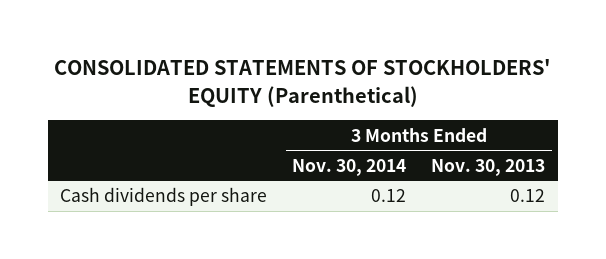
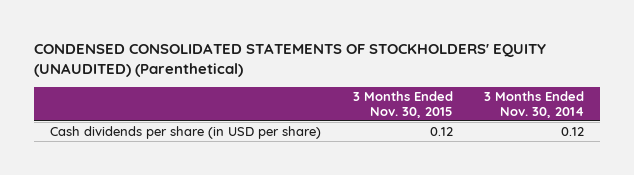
[53,59,551,107] CONSOLIDATED STATEMENTS OF STOCKHOLDERS' EQUITY (Parenthetical) -> [33,42,546,77] CONDENSED CONSOLIDATED STATEMENTS OF STOCKHOLDERS' EQUITY (UNAUDITED) (Parenthetical)
[431,158,546,176] Nov. 30, 2013 -> none
none -> [352,90,453,119] 3 Months Ended Nov. 30, 2015
[60,187,268,207] Cash dividends per share -> [49,125,321,139] Cash dividends per share (in USD per share)

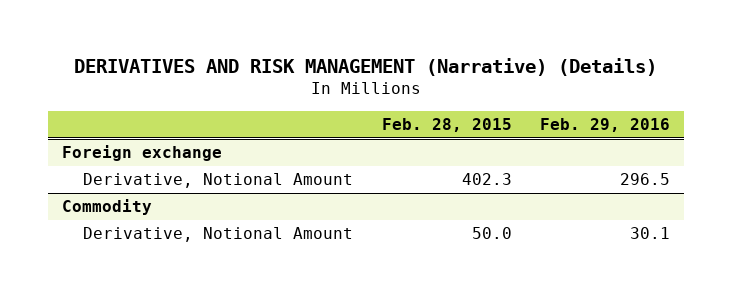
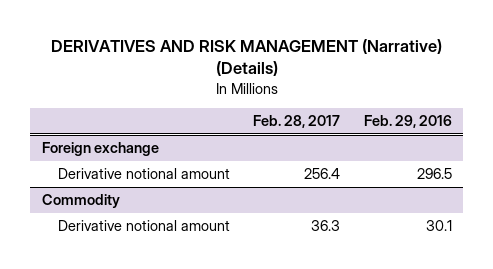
[381,117,512,132] Feb. 28, 2015 -> none
none -> [253,114,341,128] Feb. 28, 2017
[83,173,354,189] Derivative, Notional Amount -> [57,168,230,180] Derivative notional amount
[83,227,354,243] Derivative, Notional Amount -> [57,220,230,232] Derivative notional amount

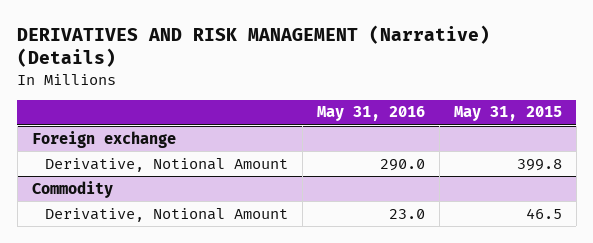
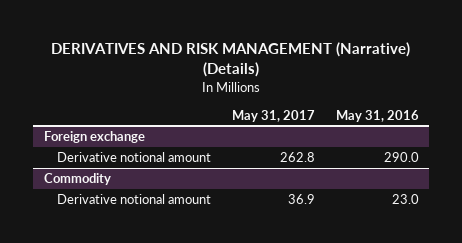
[453,106,562,122] May 31, 2015 -> none
none -> [231,109,315,122] May 31, 2017
[45,157,289,172] Derivative, Notional Amount -> [56,152,211,163] Derivative notional amount
[45,207,289,222] Derivative, Notional Amount -> [56,194,211,205] Derivative notional amount

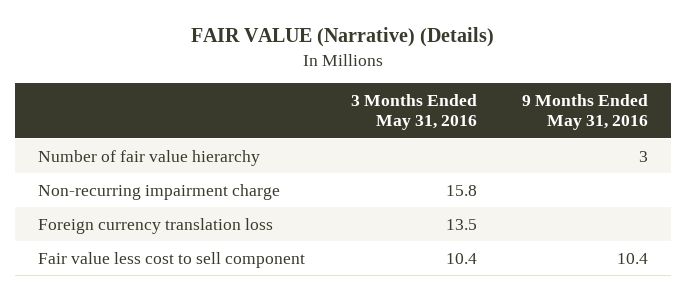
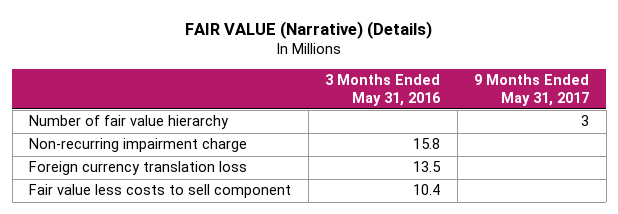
[522,93,649,131] 9 Months Ended May 31, 2016 -> none
none -> [474,74,590,106] 9 Months Ended May 31, 2017
[38,251,306,268] Fair value less cost to sell component -> [29,184,292,199] Fair value less costs to sell component

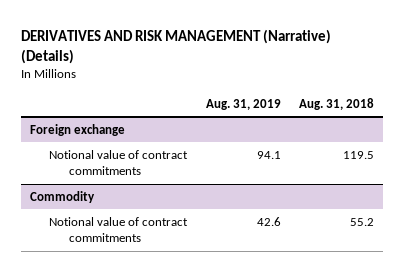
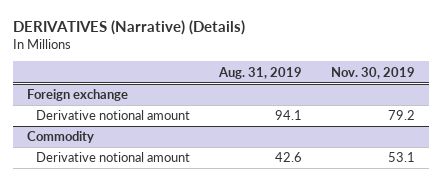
[20,28,331,64] DERIVATIVES AND RISK MANAGEMENT (Narrative) (Details) -> [13,20,246,36] DERIVATIVES (Narrative) (Details)
[299,97,375,110] Aug. 31, 2018 -> none
none -> [330,66,415,79] Nov. 30, 2019
[49,149,189,176] Notional value of contract commitments -> [36,110,191,121] Derivative notional amount
[49,216,189,243] Notional value of contract commitments -> [36,152,191,163] Derivative notional amount

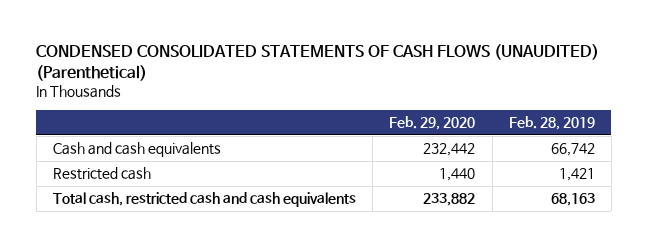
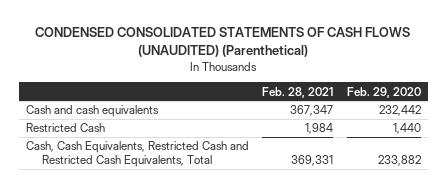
[508,116,595,131] Feb. 28, 2019 -> none
none -> [262,86,334,98] Feb. 28, 2021
[53,167,152,181] Restricted cash -> [26,123,106,133] Restricted Cash
[53,192,357,208] Total cash, restricted cash and cash equivalents -> [26,141,250,167] Cash, Cash Equivalents, Restricted Cash and Restricted Cash Equivalents, Total

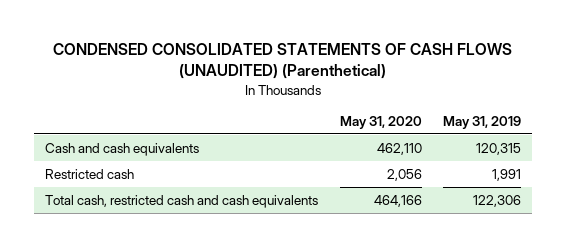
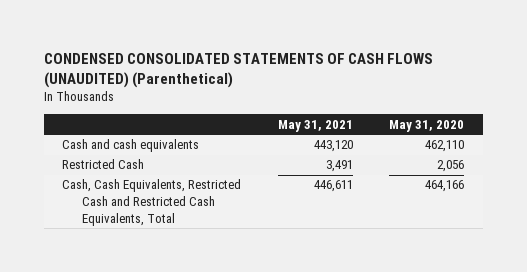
[443,116,522,130] May 31, 2019 -> none
none -> [277,119,353,132] May 31, 2021
[45,168,135,179] Restricted cash -> [62,159,145,170] Restricted Cash
[45,194,319,208] Total cash, restricted cash and cash equivalents -> [62,179,242,226] Cash, Cash Equivalents, Restricted Cash and Restricted Cash Equivalents, Total

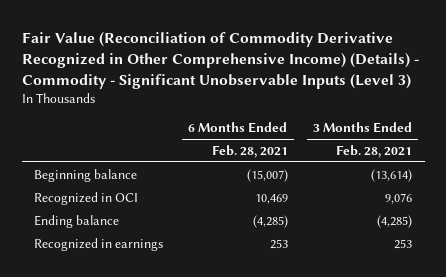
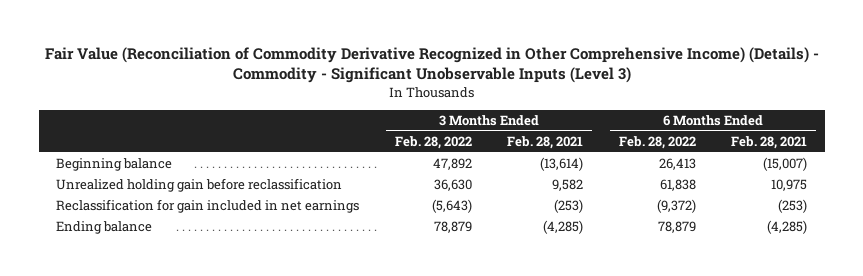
none -> [394,135,472,149] Feb. 28, 2022
none -> [618,135,696,149] Feb. 28, 2022
[34,191,139,205] Recognized in OCI -> none
none -> [56,178,343,193] Unrealized holding gain before reclassification
none -> [56,199,360,214] Reclassification for gain included in net earnings
[34,237,164,251] Recognized in earnings -> none

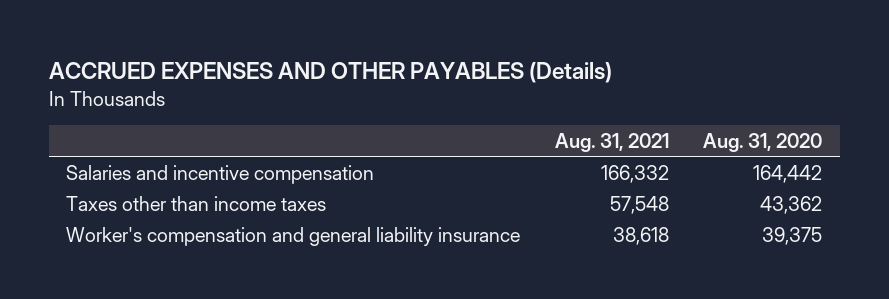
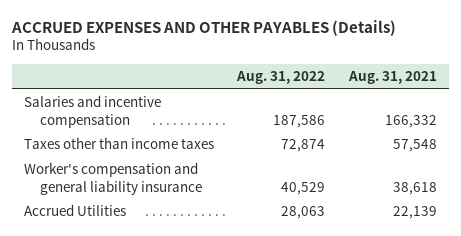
[703,132,823,152] Aug. 31, 2020 -> none
none -> [236,71,326,85] Aug. 31, 2022
none -> [23,204,126,217] Accrued Utilities

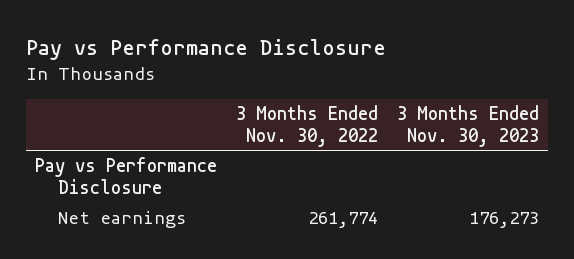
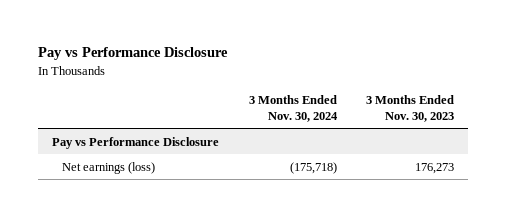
[236,105,379,148] 3 Months Ended Nov. 30, 2022 -> none
none -> [248,95,338,122] 3 Months Ended Nov. 30, 2024
[57,211,186,229] Net earnings -> [61,161,155,174] Net earnings (loss)

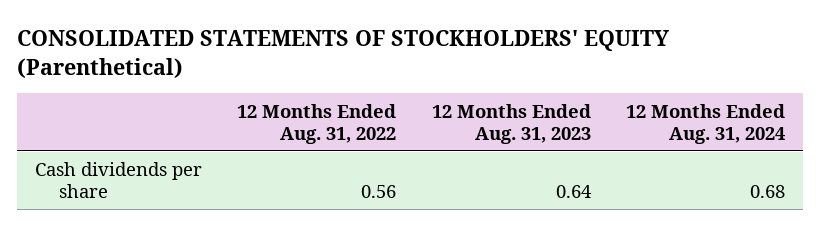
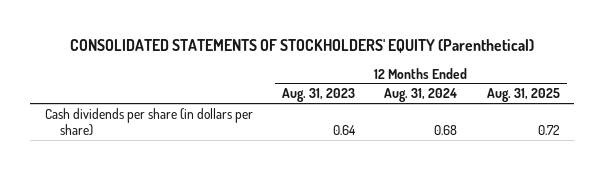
[237,103,397,144] 12 Months Ended Aug. 31, 2022 -> none
none -> [486,88,560,103] Aug. 31, 2025
[34,162,202,199] Cash dividends per share -> [44,107,253,136] Cash dividends per share (in dollars per share)

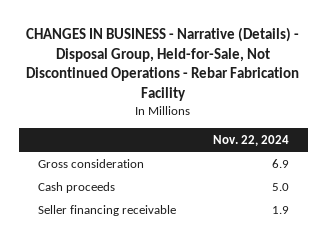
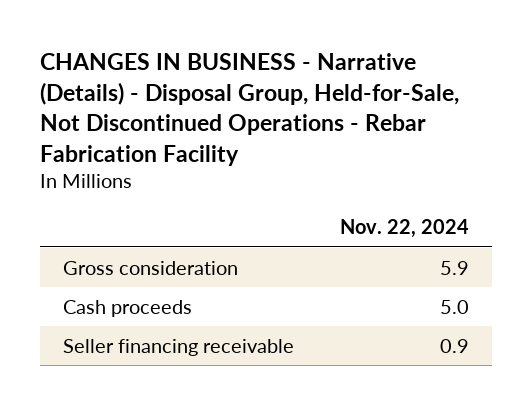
[271,158,289,168] 6.9 -> [439,260,469,275] 5.9
[271,205,289,214] 1.9 -> [439,338,469,353] 0.9

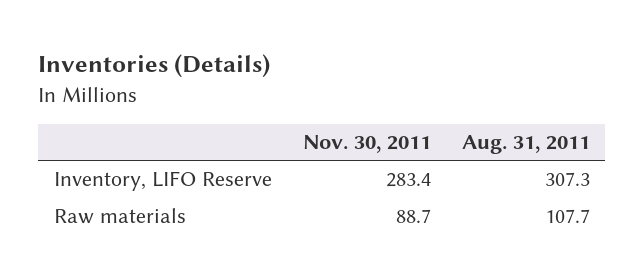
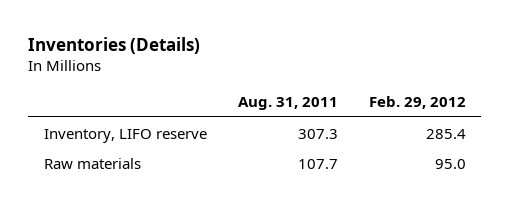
[302,135,431,154] Nov. 30, 2011 -> none
none -> [368,95,466,109] Feb. 29, 2012
[53,171,272,192] Inventory, LIFO Reserve -> [43,128,207,143] Inventory, LIFO reserve

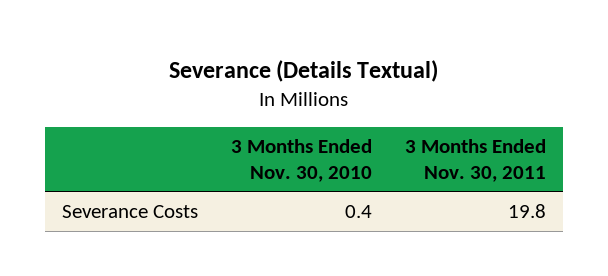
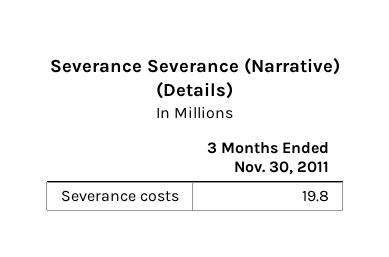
[168,59,438,82] Severance (Details Textual) -> [49,57,340,100] Severance Severance (Narrative) (Details)
[230,138,372,182] 3 Months Ended Nov. 30, 2010 -> none
[61,205,198,219] Severance Costs -> [60,190,179,203] Severance costs

